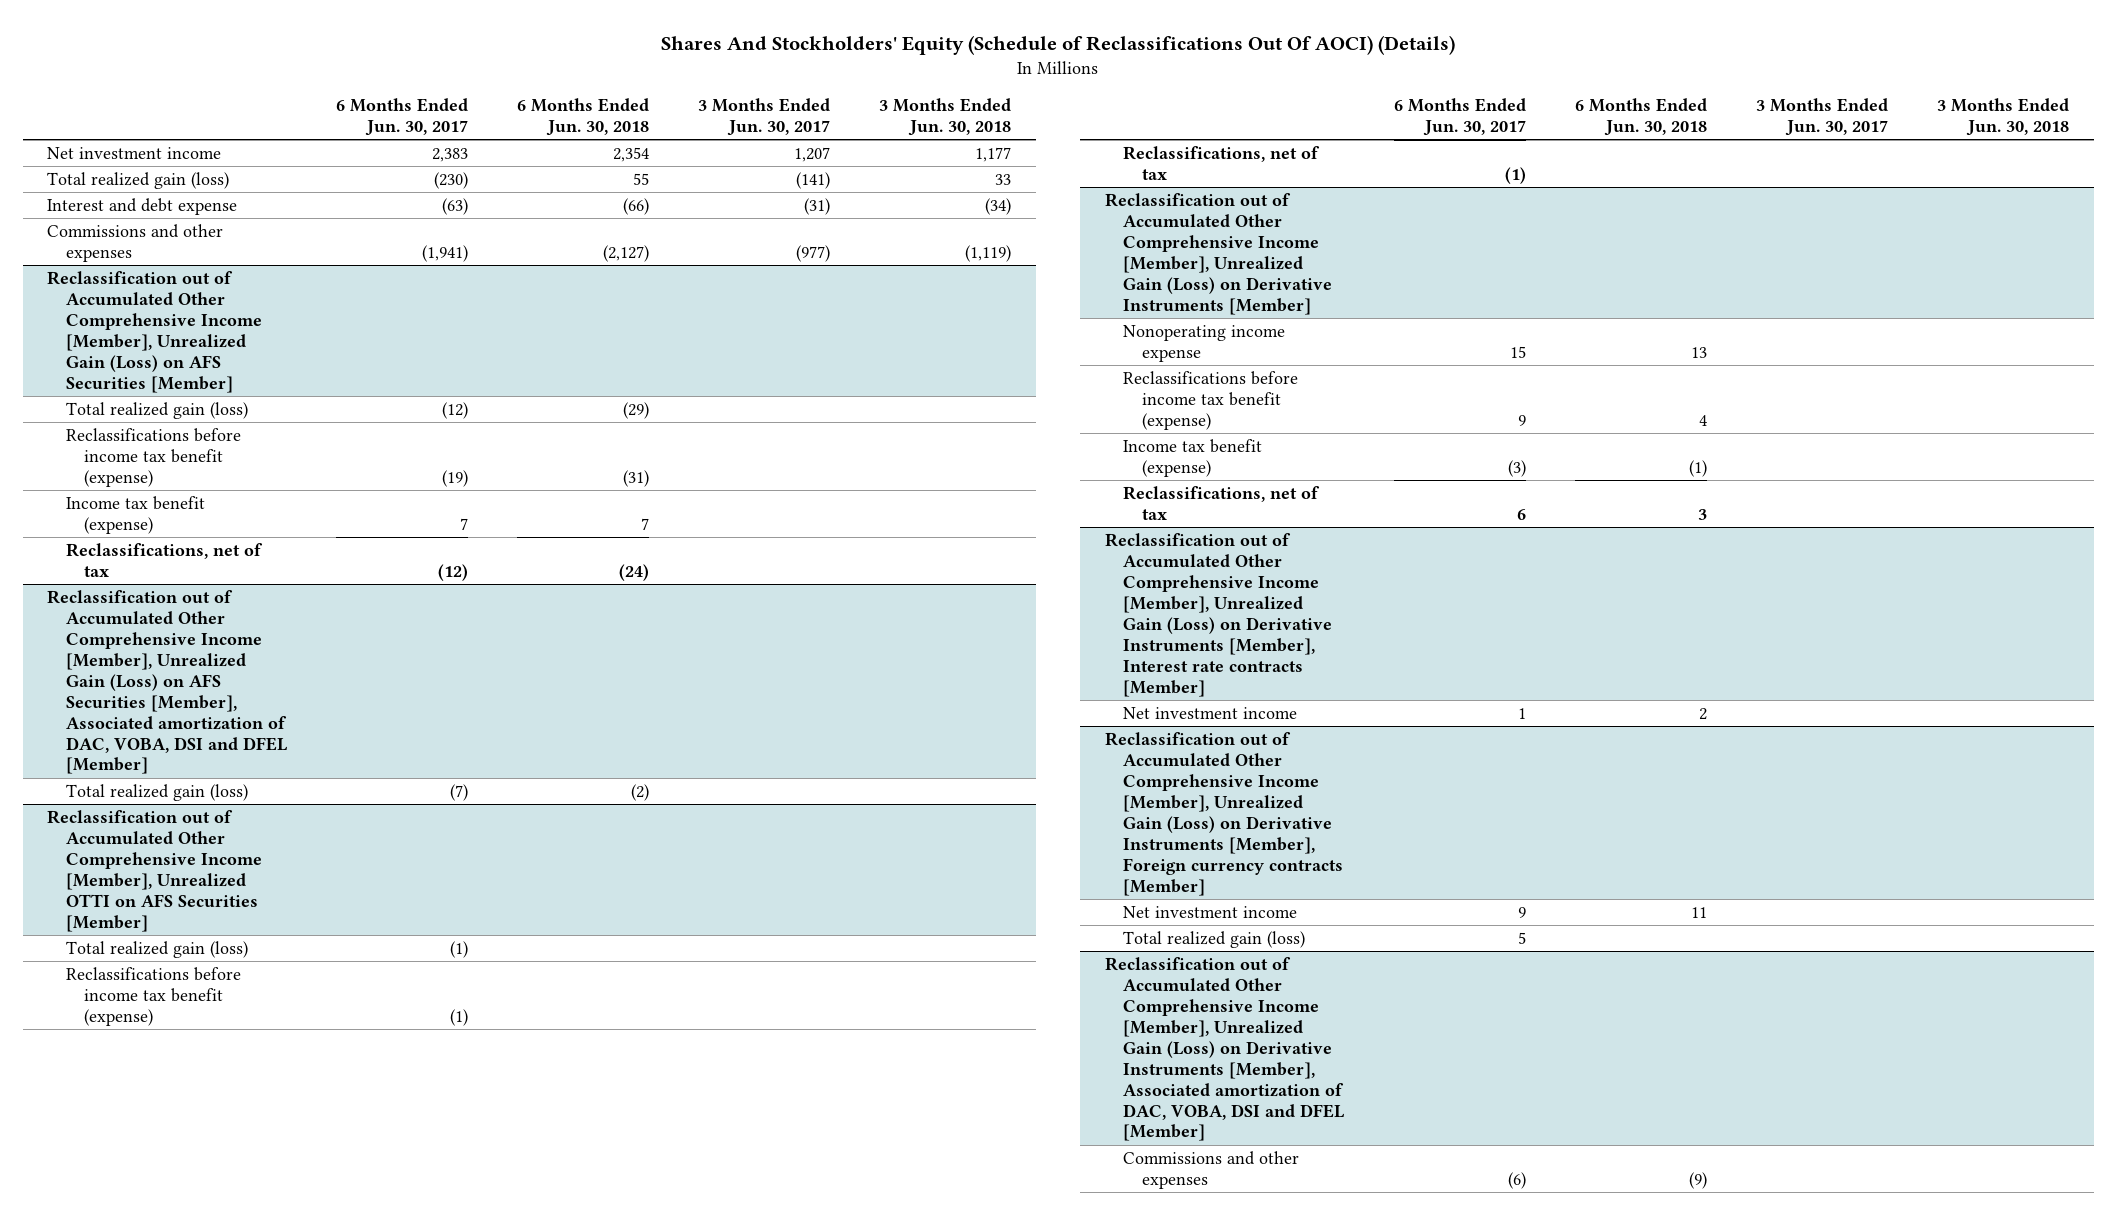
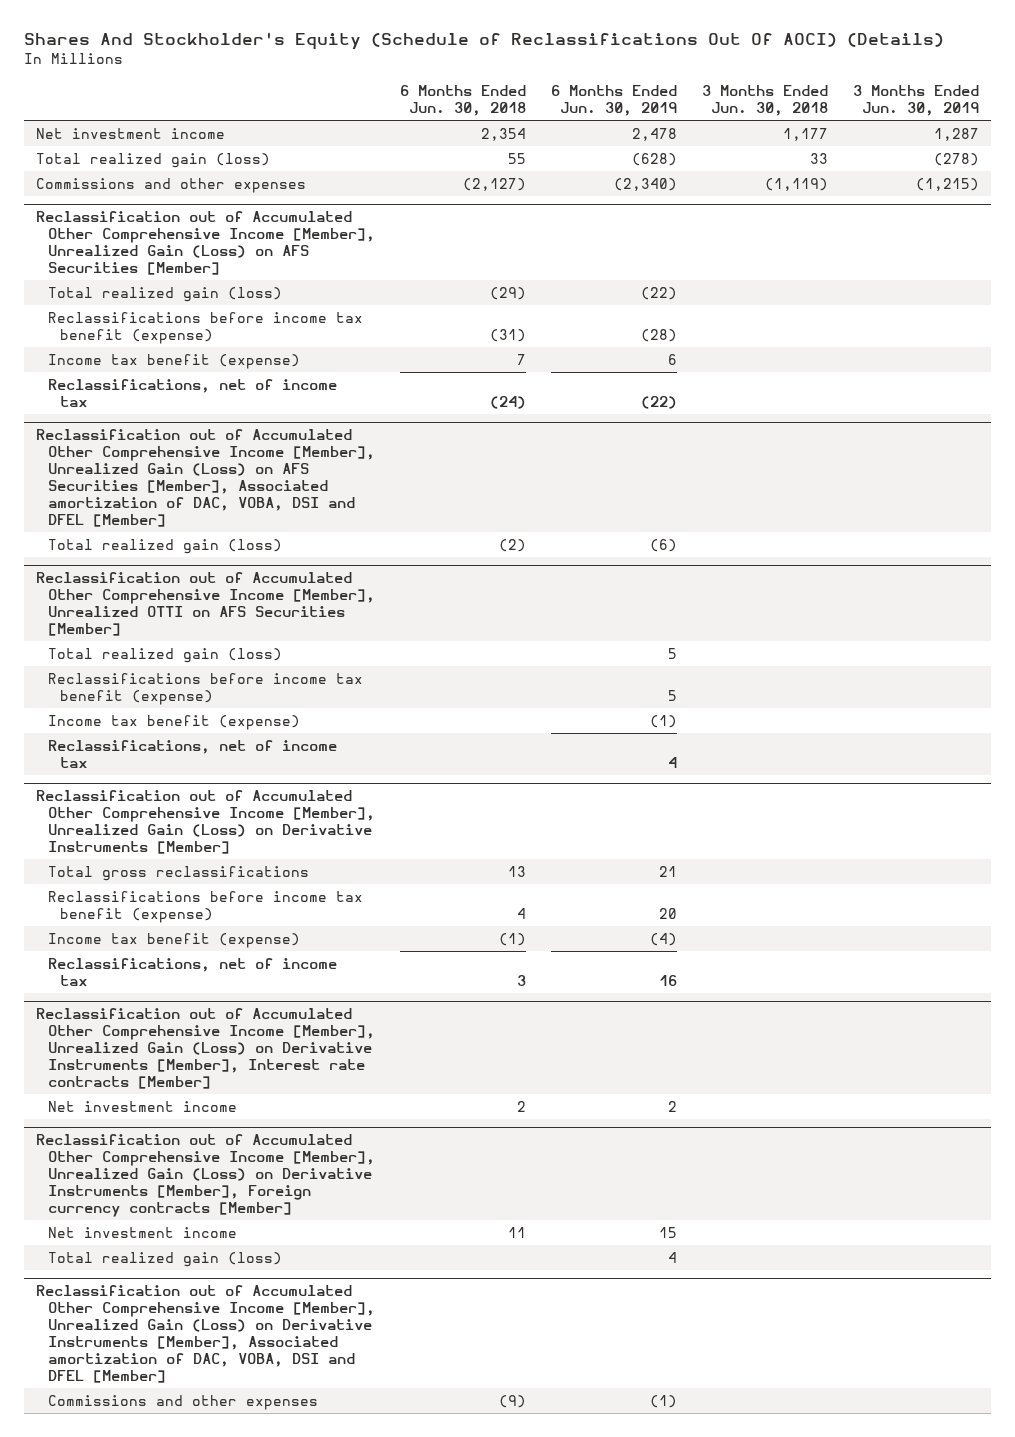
[661,35,1456,56] Shares And Stockholders' Equity (Schedule of Reclassifications Out Of AOCI) (Details) -> [23,32,944,51] Shares And Stockholder's Equity (Schedule of Reclassifications Out Of AOCI) (Details)
[335,98,468,137] 6 Months Ended Jun. 30, 2017 -> none
[698,98,831,137] 3 Months Ended Jun. 30, 2017 -> none
none -> [550,85,677,117] 6 Months Ended Jun. 30, 2019
none -> [852,85,979,117] 3 Months Ended Jun. 30, 2019
[47,197,238,215] Interest and debt expense -> none
[65,542,263,577] Reclassifications, net of tax -> [47,378,337,407] Reclassifications, net of income tax
none -> [47,714,300,730] Income tax benefit (expense)
[1123,145,1321,180] Reclassifications, net of tax -> [47,739,337,768] Reclassifications, net of income tax
[1123,324,1286,362] Nonoperating income expense -> [47,865,309,881] Total gross reclassifications
[1123,485,1321,520] Reclassifications, net of tax -> [47,957,337,986] Reclassifications, net of income tax

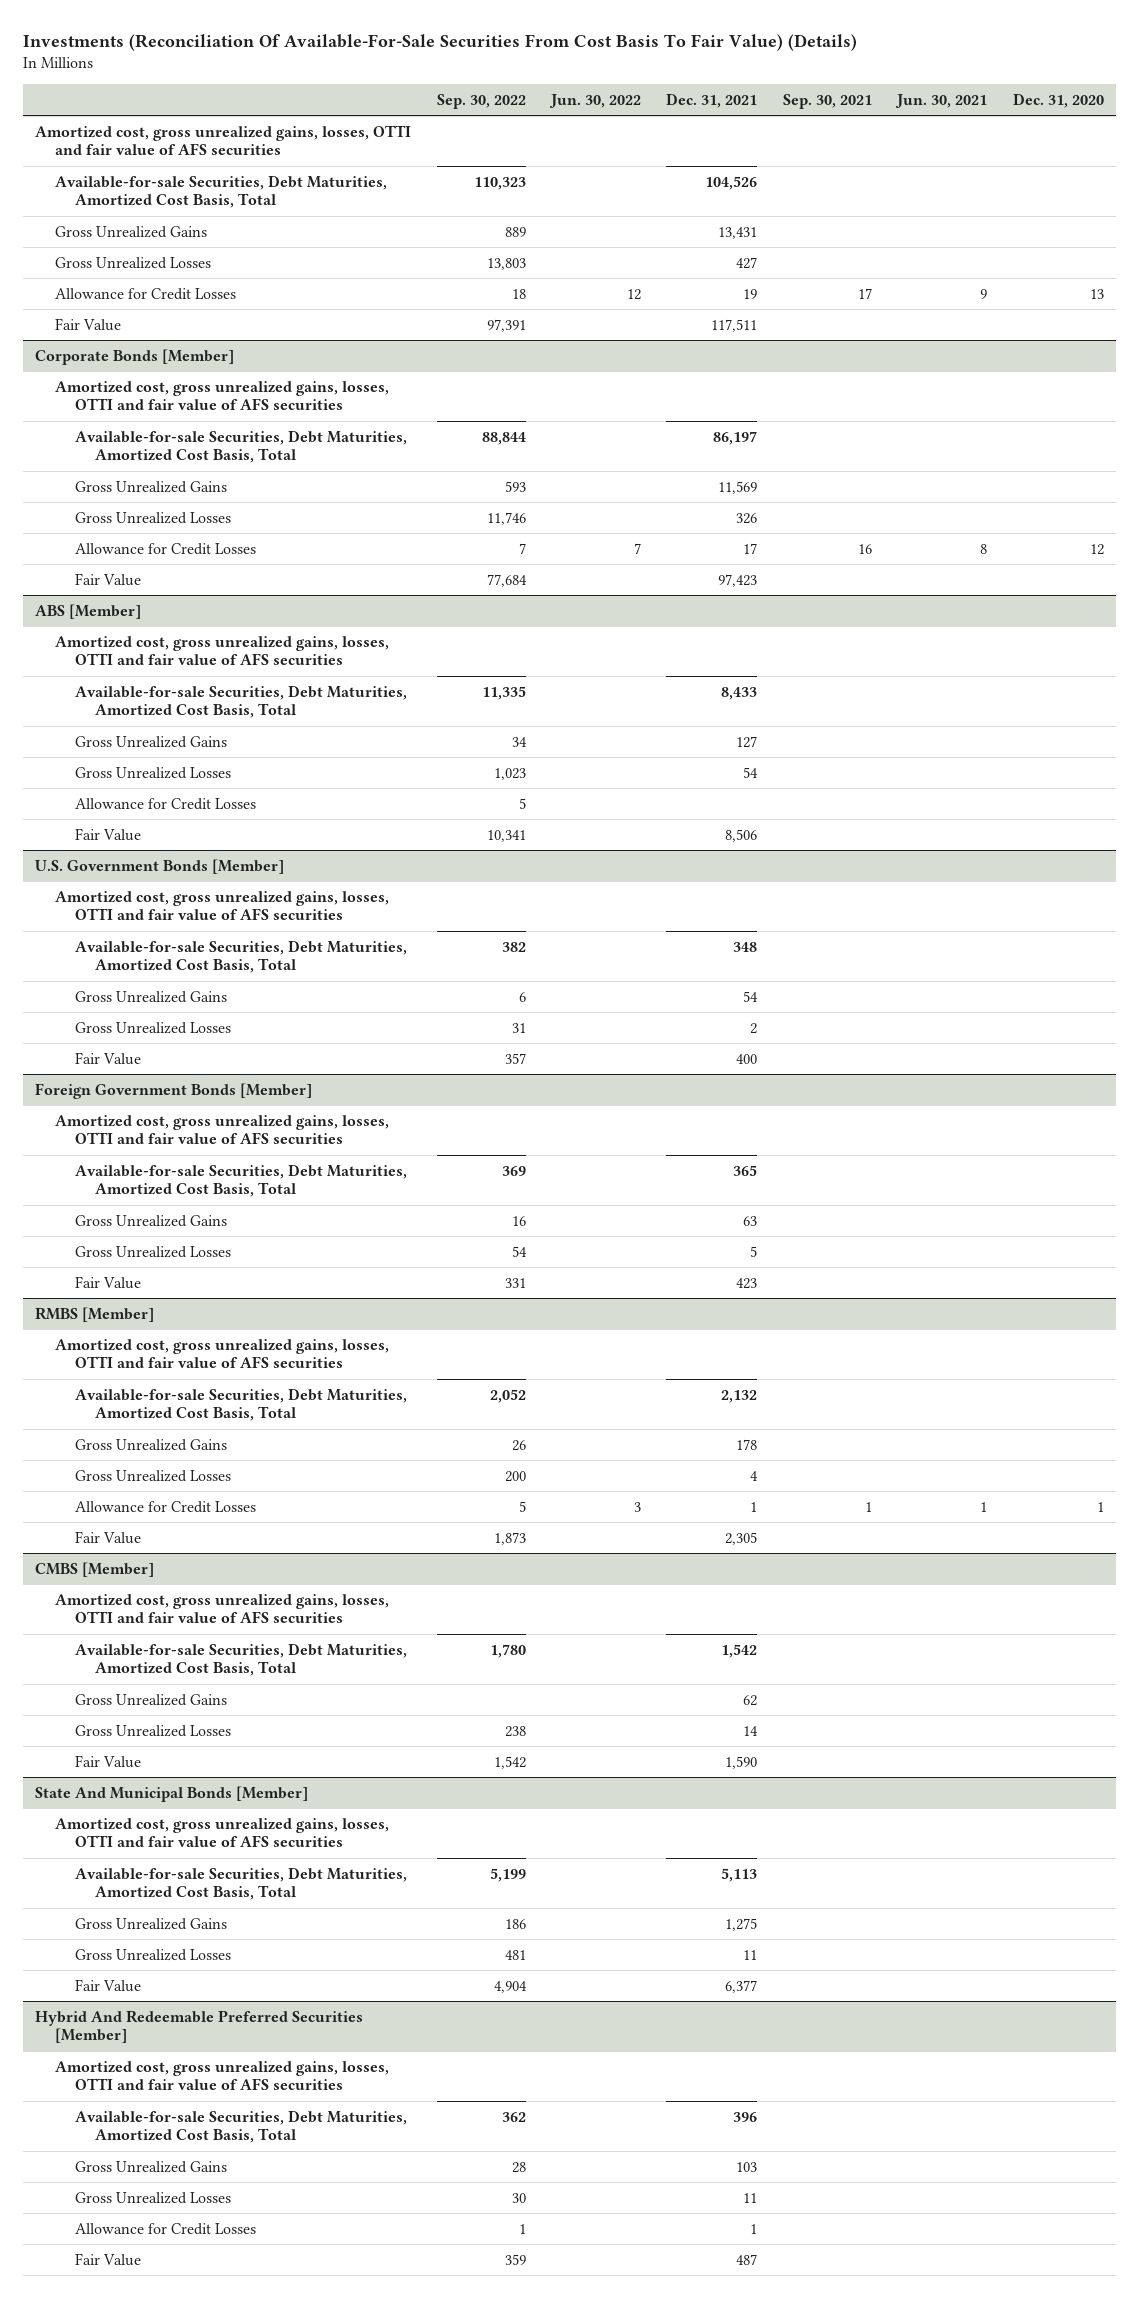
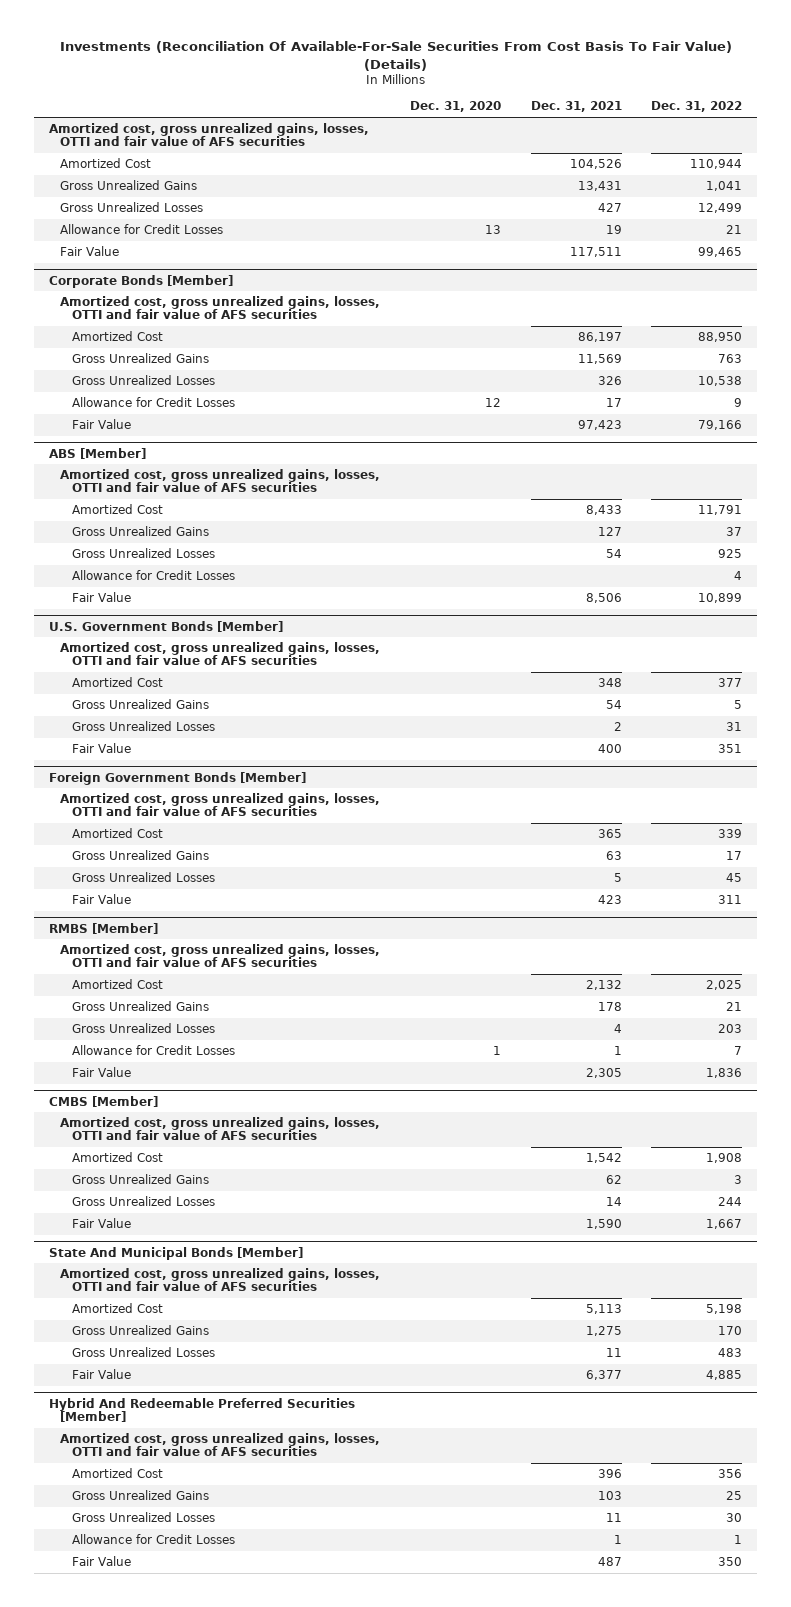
[436,93,526,109] Sep. 30, 2022 -> none
[549,93,642,108] Jun. 30, 2022 -> none
[782,93,872,109] Sep. 30, 2021 -> none
[895,93,988,108] Jun. 30, 2021 -> none
none -> [651,101,743,113] Dec. 31, 2022
[55,174,388,209] Available-for-sale Securities, Debt Maturities, Amortized Cost Basis, Total -> [60,157,152,168] Amortized Cost
[74,429,407,464] Available-for-sale Securities, Debt Maturities, Amortized Cost Basis, Total -> [71,330,163,341] Amortized Cost
[74,684,407,719] Available-for-sale Securities, Debt Maturities, Amortized Cost Basis, Total -> [71,503,163,514] Amortized Cost
[74,939,407,974] Available-for-sale Securities, Debt Maturities, Amortized Cost Basis, Total -> [71,676,163,687] Amortized Cost
[74,1163,407,1198] Available-for-sale Securities, Debt Maturities, Amortized Cost Basis, Total -> [71,827,163,838] Amortized Cost
[74,1387,407,1422] Available-for-sale Securities, Debt Maturities, Amortized Cost Basis, Total -> [71,978,163,989] Amortized Cost
[74,1642,407,1677] Available-for-sale Securities, Debt Maturities, Amortized Cost Basis, Total -> [71,1151,163,1162] Amortized Cost
[74,1866,407,1901] Available-for-sale Securities, Debt Maturities, Amortized Cost Basis, Total -> [71,1302,163,1313] Amortized Cost
[74,2109,407,2144] Available-for-sale Securities, Debt Maturities, Amortized Cost Basis, Total -> [71,1467,163,1478] Amortized Cost

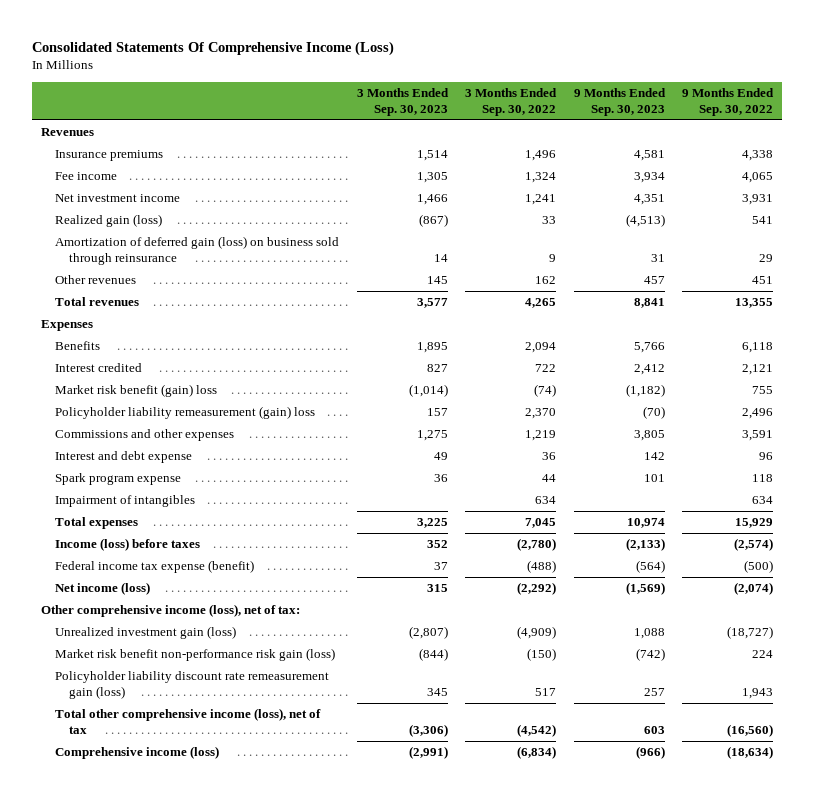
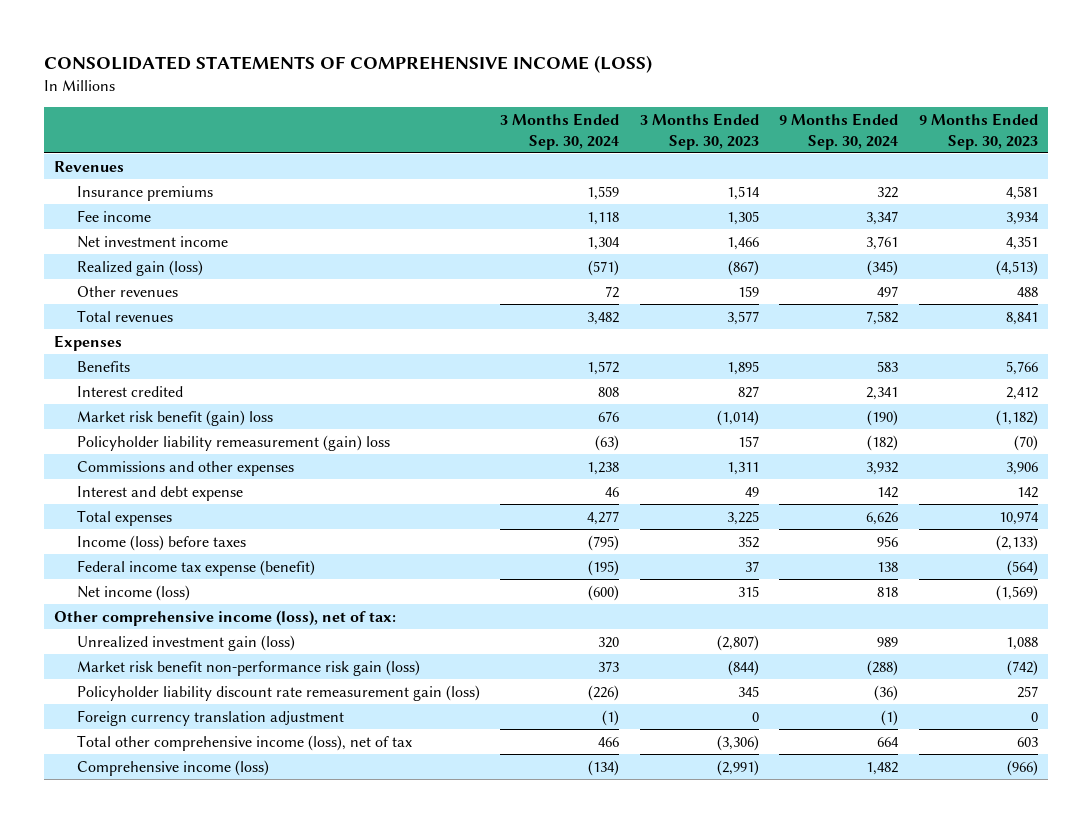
[32,40,395,56] Consolidated Statements Of Comprehensive Income (Loss) -> [44,55,653,74] CONSOLIDATED STATEMENTS OF COMPREHENSIVE INCOME (LOSS)
[465,88,558,116] 3 Months Ended Sep. 30, 2022 -> none
[682,88,775,116] 9 Months Ended Sep. 30, 2022 -> none
none -> [500,113,620,150] 3 Months Ended Sep. 30, 2024
none -> [779,113,899,150] 9 Months Ended Sep. 30, 2024
[54,236,339,266] Amortization of deferred gain (loss) on business sold through reinsurance -> none
[426,276,448,285] 145 -> [737,285,759,297] 159
[643,276,665,285] 457 -> [1016,286,1038,297] 488
[416,430,448,442] 1,275 -> [726,461,759,475] 1,311
[633,430,665,442] 3,805 -> [1005,461,1038,475] 3,906
[54,473,181,486] Spark program expense -> none
[54,495,195,508] Impairment of intangibles -> none
none -> [76,709,344,726] Foreign currency translation adjustment

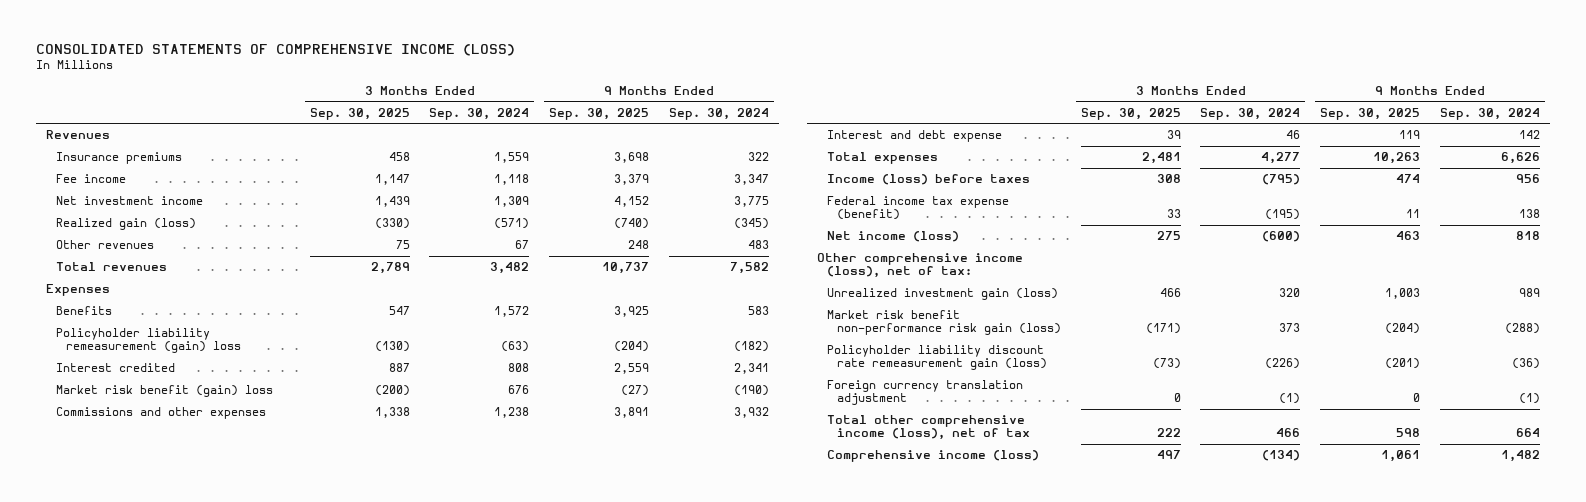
[639,113,759,150] 3 Months Ended Sep. 30, 2023 -> none
[918,113,1038,150] 9 Months Ended Sep. 30, 2023 -> none
none -> [309,107,410,120] Sep. 30, 2025
none -> [549,107,650,120] Sep. 30, 2025
[587,236,621,250] 1,304 -> [494,196,530,208] 1,309
[866,235,899,250] 3,761 -> [734,196,770,208] 3,775
[605,285,620,298] 72 -> [515,240,530,250] 67
[877,285,899,297] 497 -> [748,240,770,250] 483
[76,434,390,451] Policyholder liability remeasurement (gain) loss -> [56,328,241,354] Policyholder liability remeasurement (gain) loss

